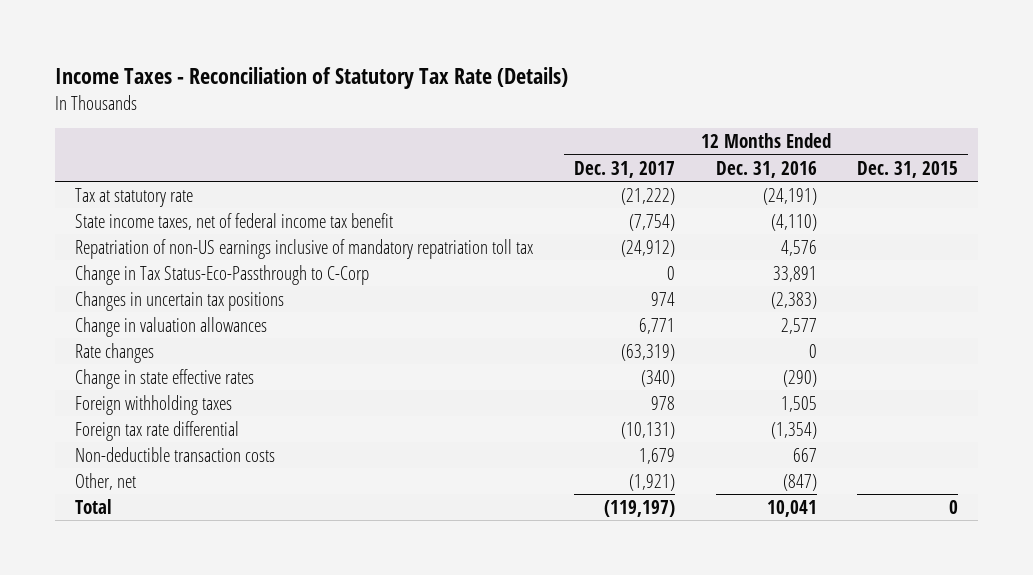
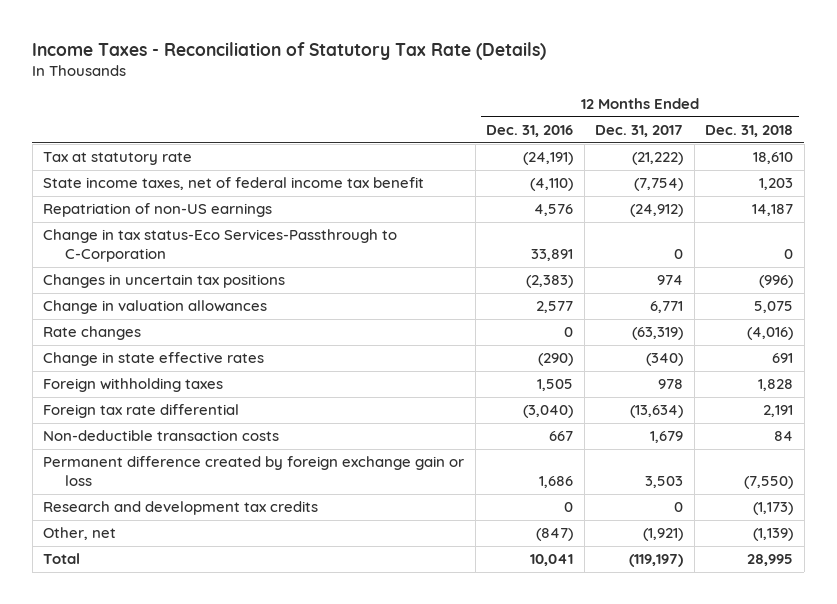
[857,160,959,178] Dec. 31, 2015 -> none
none -> [705,125,794,138] Dec. 31, 2018
[75,238,534,259] Repatriation of non-US earnings inclusive of mandatory repatriation toll tax -> [43,203,273,218] Repatriation of non-US earnings
[75,264,370,285] Change in Tax Status-Eco-Passthrough to C-Corp -> [43,229,398,263] Change in tax status-Eco Services-Passthrough to C-Corporation
[620,421,675,439] (10,131) -> [630,405,684,419] (13,634)
[770,421,817,439] (1,354) -> [523,405,574,419] (3,040)
none -> [43,456,465,487] Permanent difference created by foreign exchange gain or loss
none -> [43,501,319,516] Research and development tax credits

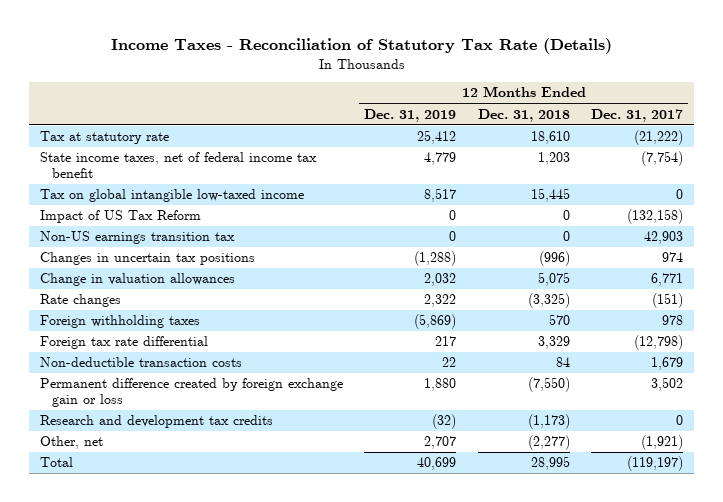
[486,125,574,138] Dec. 31, 2016 -> none
none -> [364,108,457,122] Dec. 31, 2019
[43,203,273,218] Repatriation of non-US earnings -> none
[43,229,398,263] Change in tax status-Eco Services-Passthrough to C-Corporation -> none
none -> [40,189,305,203] Tax on global intangible low-taxed income
none -> [40,210,202,224] Impact of US Tax Reform
none -> [40,231,236,245] Non-US earnings transition tax
[43,352,265,367] Change in state effective rates -> none
[632,327,684,341] (63,319) -> [652,293,684,309] (151)
[747,327,794,341] (4,016) -> [527,293,570,309] (3,325)
[758,379,794,392] 1,828 -> [548,314,570,326] 570
[630,405,684,419] (13,634) -> [634,335,684,351] (12,798)
[763,405,794,418] 2,191 -> [537,336,570,350] 3,329
[645,476,684,489] 3,503 -> [651,377,684,392] 3,502
[753,528,794,542] (1,139) -> [527,435,570,451] (2,277)

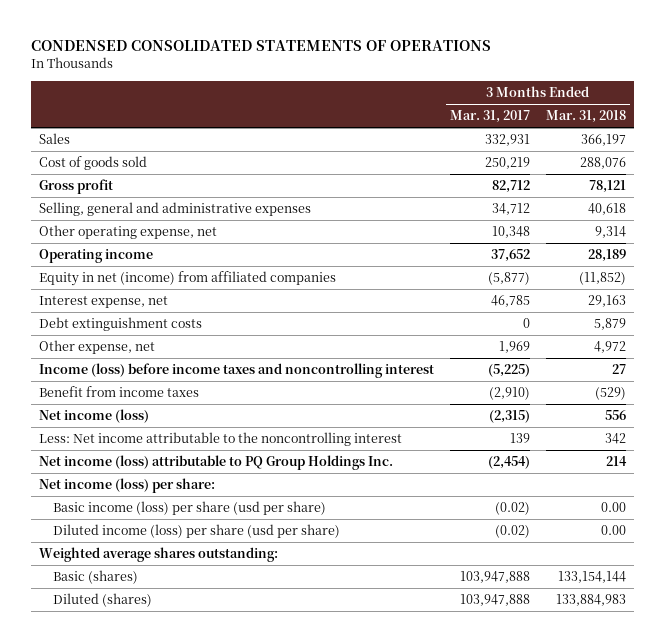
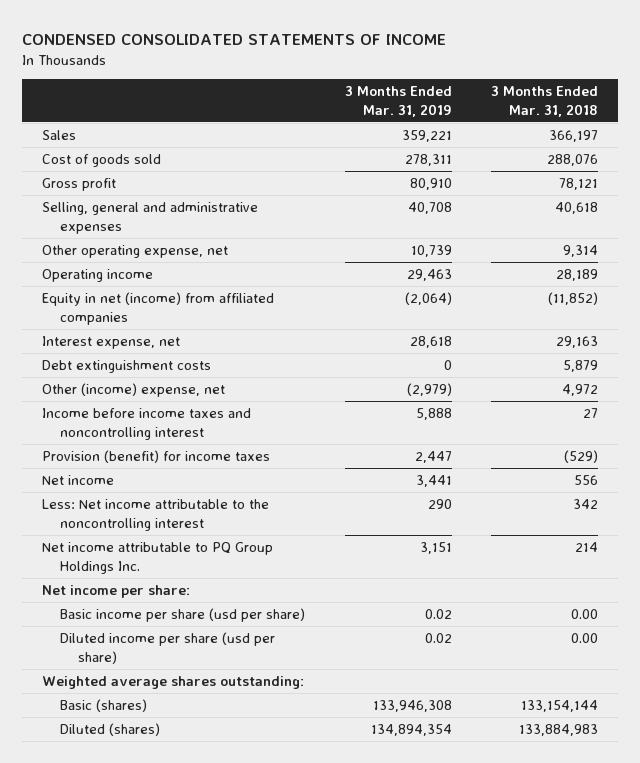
[31,40,492,52] CONDENSED CONSOLIDATED STATEMENTS OF OPERATIONS -> [22,34,447,46] CONDENSED CONSOLIDATED STATEMENTS OF INCOME
[450,110,531,124] Mar. 31, 2017 -> none
none -> [344,86,452,117] 3 Months Ended Mar. 31, 2019
[39,340,156,355] Other expense, net -> [42,382,226,397] Other (income) expense, net
[39,363,435,379] Income (loss) before income taxes and noncontrolling interest -> [42,407,252,440] Income before income taxes and noncontrolling interest
[39,386,200,398] Benefit from income taxes -> [42,449,271,463] Provision (benefit) for income taxes
[39,409,150,424] Net income (loss) -> [42,474,115,485] Net income
[39,455,394,471] Net income (loss) attributable to PQ Group Holdings Inc. -> [42,541,274,574] Net income attributable to PQ Group Holdings Inc.
[39,478,216,494] Net income (loss) per share: -> [42,584,191,598] Net income per share:
[53,501,327,516] Basic income (loss) per share (usd per share) -> [60,607,306,622] Basic income per share (usd per share)
[53,524,341,539] Diluted income (loss) per share (usd per share) -> [60,631,276,664] Diluted income per share (usd per share)

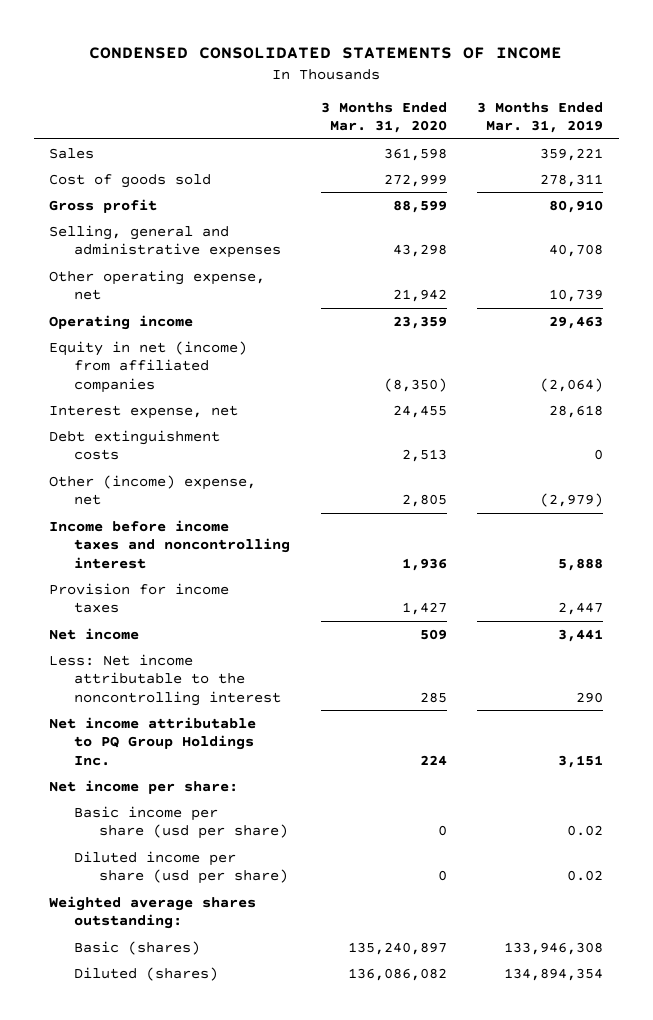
[491,86,599,117] 3 Months Ended Mar. 31, 2018 -> none
none -> [320,101,447,134] 3 Months Ended Mar. 31, 2020
[42,449,271,463] Provision (benefit) for income taxes -> [49,582,230,614] Provision for income taxes

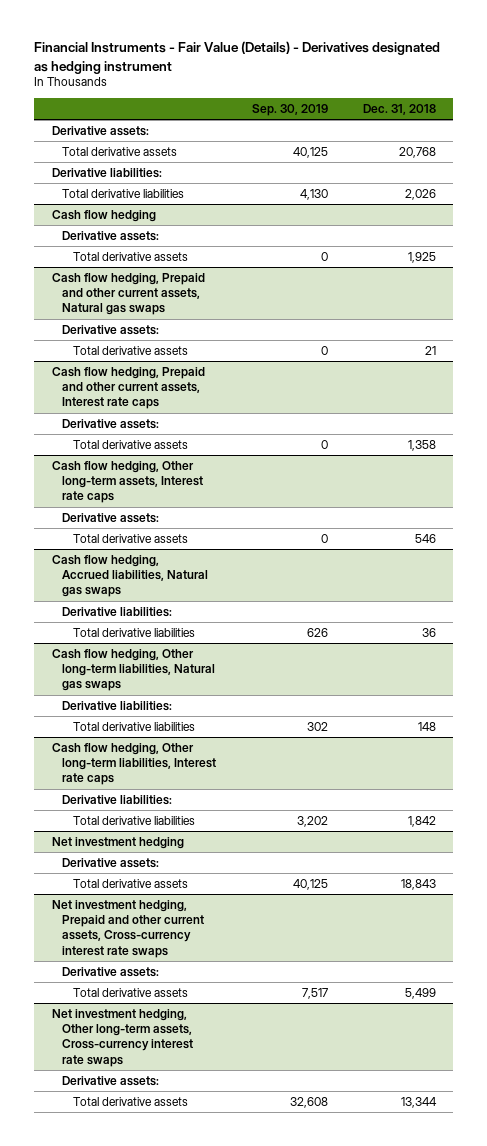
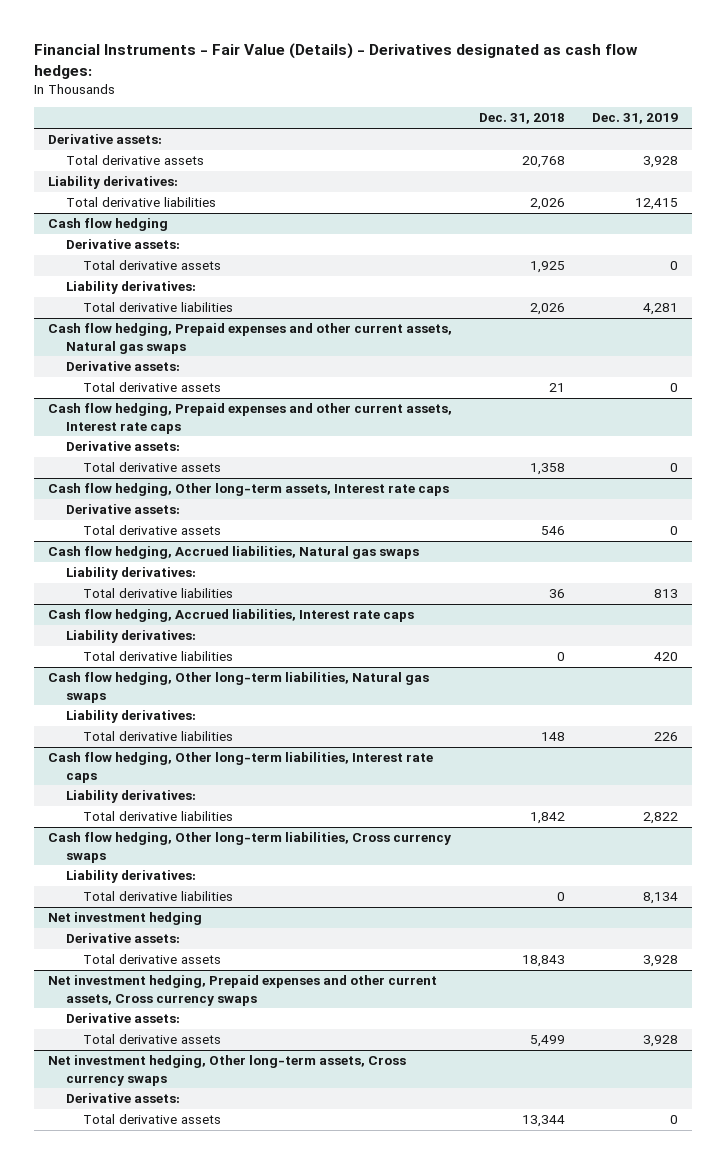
[33,41,440,74] Financial Instruments - Fair Value (Details) - Derivatives designated as hedging instrument -> [34,43,639,79] Financial Instruments - Fair Value (Details) - Derivatives designated as cash flow hedges:
[251,104,328,117] Sep. 30, 2019 -> none
none -> [592,113,679,125] Dec. 31, 2019
[51,167,162,178] Derivative liabilities: -> [47,176,178,190] Liability derivatives:
none -> [65,281,196,295] Liability derivatives:
none -> [83,302,234,313] Total derivative liabilities
[51,272,205,316] Cash flow hedging, Prepaid and other current assets, Natural gas swaps -> [47,323,452,354] Cash flow hedging, Prepaid expenses and other current assets, Natural gas swaps
[51,366,205,410] Cash flow hedging, Prepaid and other current assets, Interest rate caps -> [47,403,452,434] Cash flow hedging, Prepaid expenses and other current assets, Interest rate caps
[62,606,173,617] Derivative liabilities: -> [65,567,196,581] Liability derivatives:
none -> [47,609,414,623] Cash flow hedging, Accrued liabilities, Interest rate caps
none -> [65,630,196,644] Liability derivatives:
none -> [83,651,234,662] Total derivative liabilities
[62,700,173,711] Derivative liabilities: -> [65,710,196,724] Liability derivatives:
[62,794,173,805] Derivative liabilities: -> [65,790,196,804] Liability derivatives:
none -> [47,832,451,863] Cash flow hedging, Other long-term liabilities, Cross currency swaps
none -> [65,870,196,884] Liability derivatives:
none -> [83,891,234,902] Total derivative liabilities
[51,899,205,958] Net investment hedging, Prepaid and other current assets, Cross-currency interest rate swaps -> [47,975,437,1006] Net investment hedging, Prepaid expenses and other current assets, Cross currency swaps
[51,1008,194,1067] Net investment hedging, Other long-term assets, Cross-currency interest rate swaps -> [47,1055,406,1086] Net investment hedging, Other long-term assets, Cross currency swaps

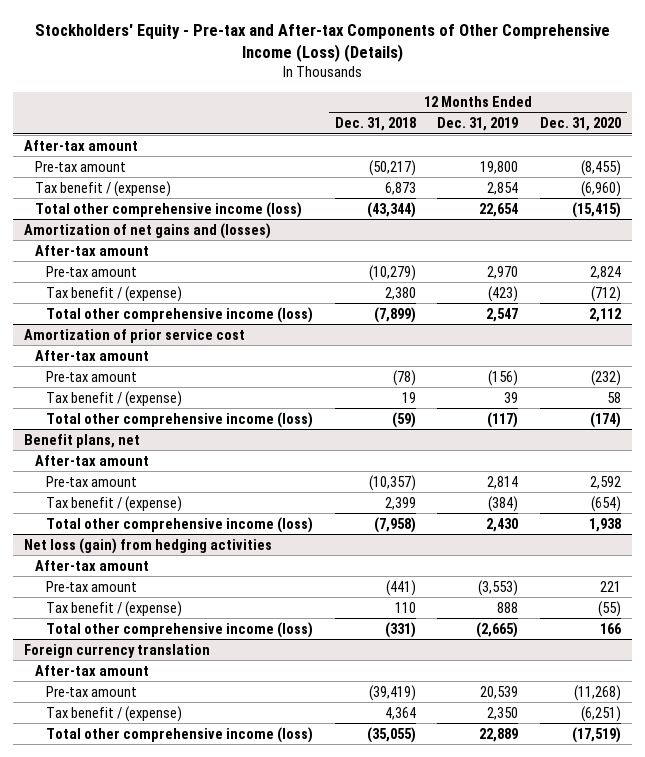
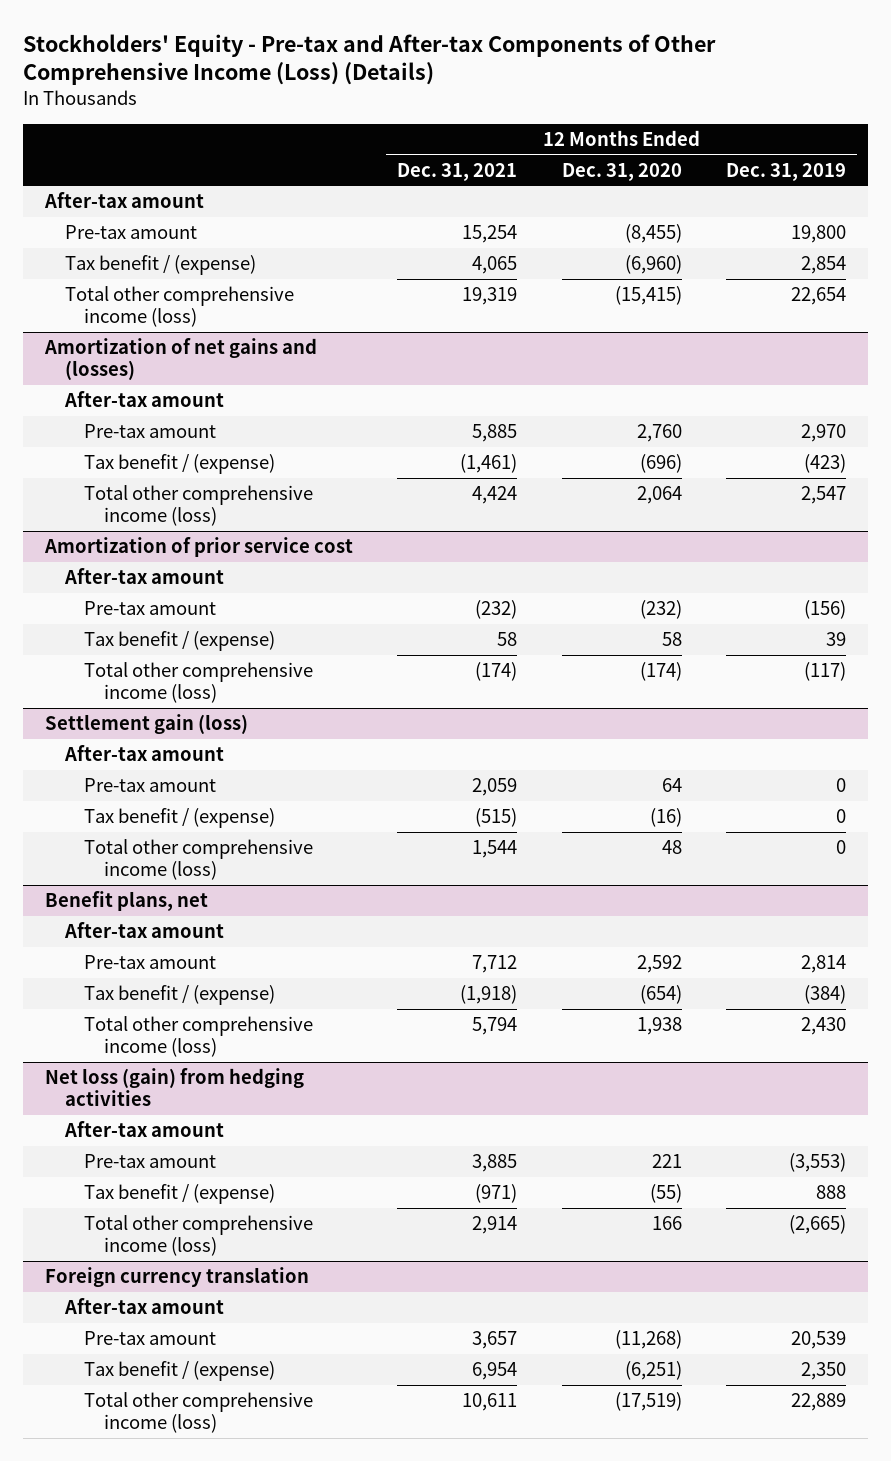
[334,117,416,132] Dec. 31, 2018 -> none
none -> [397,162,518,181] Dec. 31, 2021
[590,265,622,279] 2,824 -> [636,424,682,443] 2,760
[591,285,622,302] (712) -> [639,454,682,474] (696)
[589,307,622,322] 2,112 -> [636,486,682,505] 2,064
none -> [45,714,249,735] Settlement gain (loss)
none -> [63,745,224,762] After-tax amount
none -> [84,778,217,793] Pre-tax amount
none -> [84,808,276,829] Tax benefit / (expense)
none -> [84,839,314,881] Total other comprehensive income (loss)

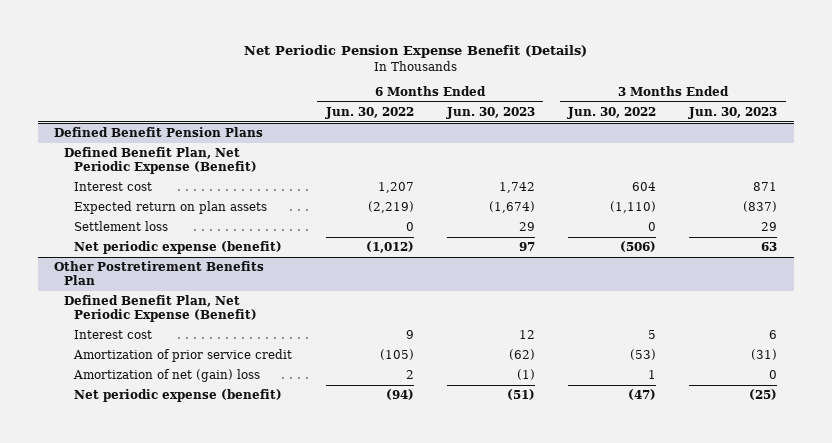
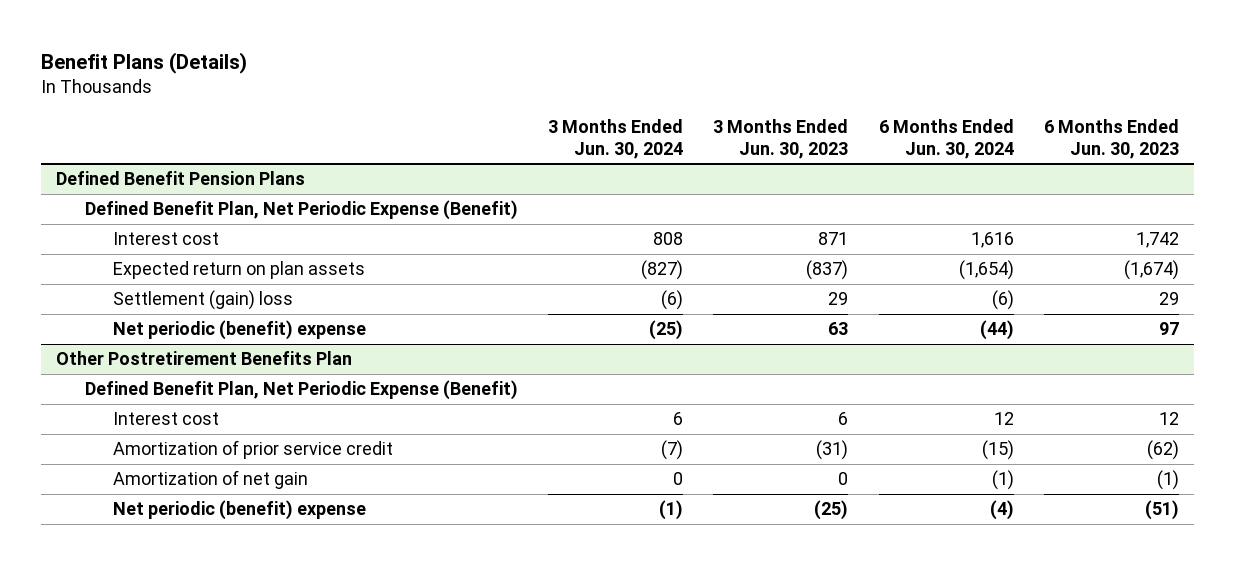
[243,45,587,59] Net Periodic Pension Expense Benefit (Details) -> [41,52,248,75] Benefit Plans (Details)
[324,107,414,120] Jun. 30, 2022 -> none
[567,107,657,120] Jun. 30, 2022 -> none
none -> [547,118,683,159] 3 Months Ended Jun. 30, 2024
none -> [878,118,1014,159] 6 Months Ended Jun. 30, 2024
[74,221,169,232] Settlement loss -> [112,290,293,311] Settlement (gain) loss
[74,241,283,255] Net periodic expense (benefit) -> [112,320,366,341] Net periodic (benefit) expense
[73,369,261,383] Amortization of net (gain) loss -> [112,470,308,490] Amortization of net gain
[74,389,283,403] Net periodic expense (benefit) -> [112,500,366,521] Net periodic (benefit) expense

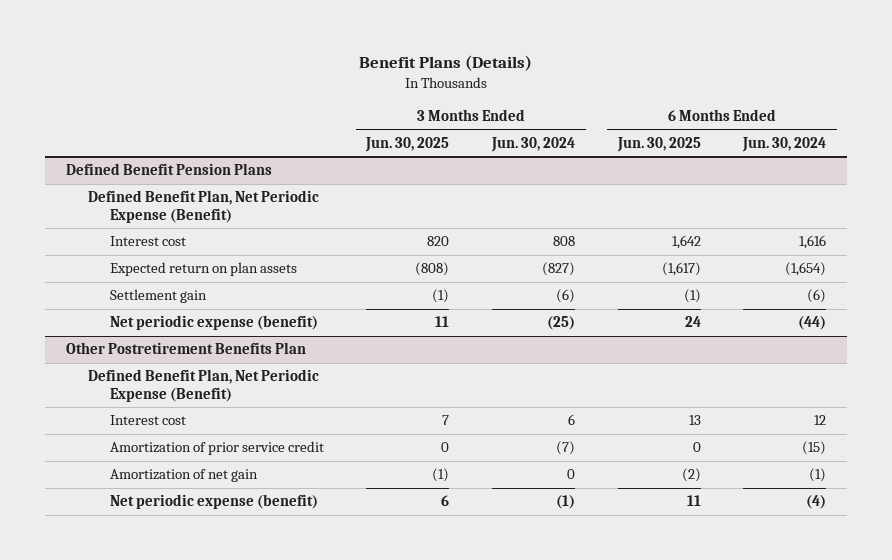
[713,118,849,159] 3 Months Ended Jun. 30, 2023 -> none
[1044,118,1180,159] 6 Months Ended Jun. 30, 2023 -> none
none -> [365,137,450,153] Jun. 30, 2025
none -> [616,137,701,153] Jun. 30, 2025
[112,290,293,311] Settlement (gain) loss -> [109,289,207,304] Settlement gain
[112,320,366,341] Net periodic (benefit) expense -> [109,315,318,331] Net periodic expense (benefit)
[112,500,366,521] Net periodic (benefit) expense -> [109,494,318,510] Net periodic expense (benefit)

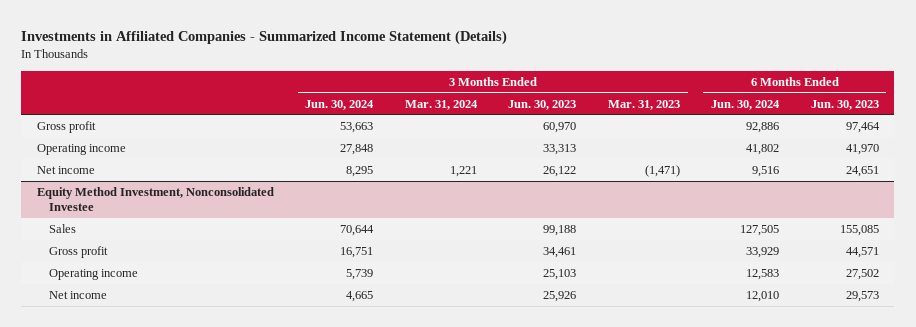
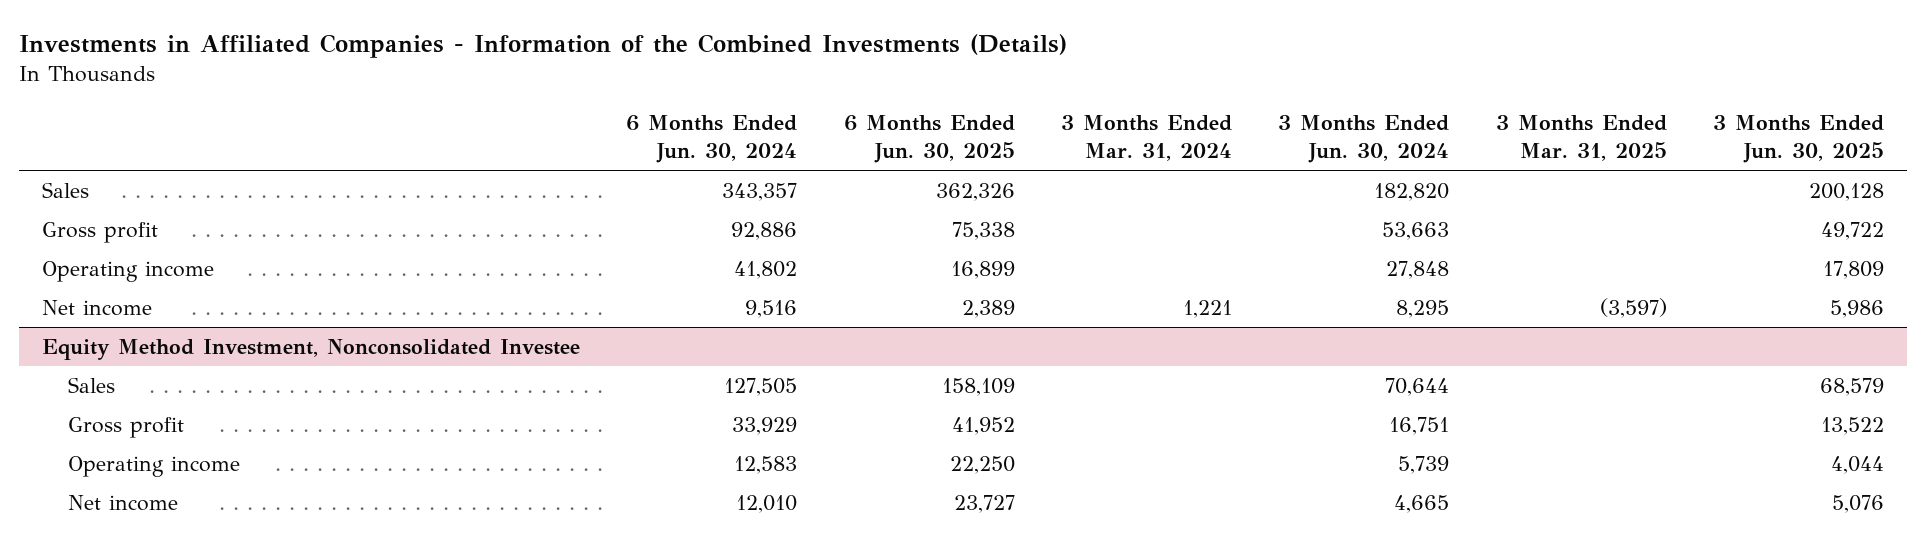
[21,29,508,45] Investments in Affiliated Companies - Summarized Income Statement (Details) -> [18,34,1067,59] Investments in Affiliated Companies - Information of the Combined Investments (Details)
[508,99,577,110] Jun. 30, 2023 -> none
[607,99,680,110] Mar. 31, 2023 -> none
[810,99,879,110] Jun. 30, 2023 -> none
none -> [843,114,1015,163] 6 Months Ended Jun. 30, 2025
none -> [1495,114,1667,161] 3 Months Ended Mar. 31, 2025
none -> [1712,114,1884,163] 3 Months Ended Jun. 30, 2025
none -> [42,182,90,199] Sales

